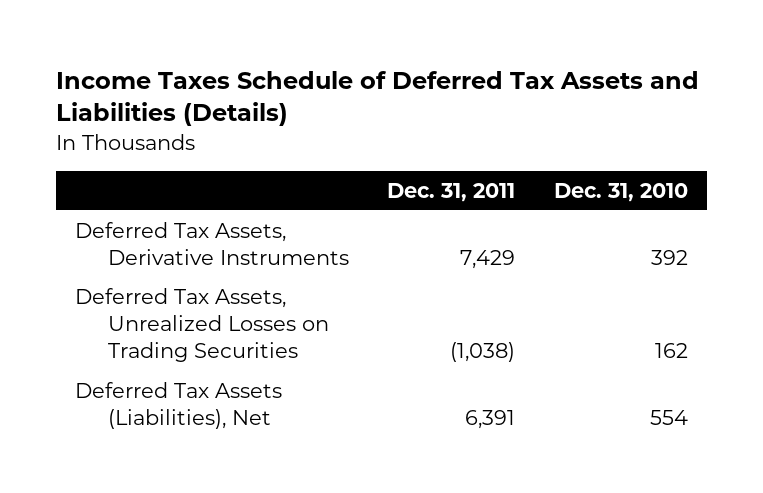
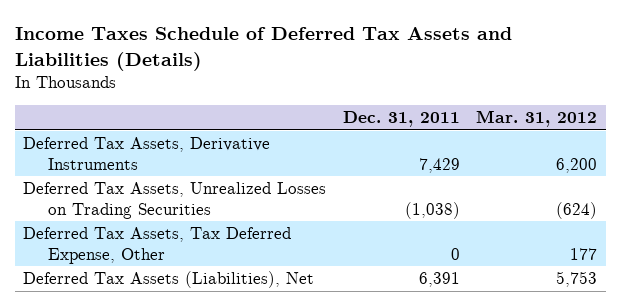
[553,182,688,202] Dec. 31, 2010 -> none
none -> [476,110,598,128] Mar. 31, 2012
none -> [22,227,291,264] Deferred Tax Assets, Tax Deferred Expense, Other

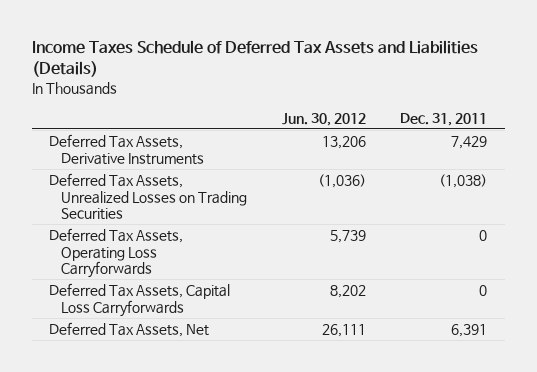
[476,110,598,128] Mar. 31, 2012 -> none
none -> [281,112,366,126] Jun. 30, 2012
[22,227,291,264] Deferred Tax Assets, Tax Deferred Expense, Other -> none
none -> [49,228,184,279] Deferred Tax Assets, Operating Loss Carryforwards
none -> [49,283,231,317] Deferred Tax Assets, Capital Loss Carryforwards
[22,271,314,289] Deferred Tax Assets (Liabilities), Net -> [49,322,210,338] Deferred Tax Assets, Net

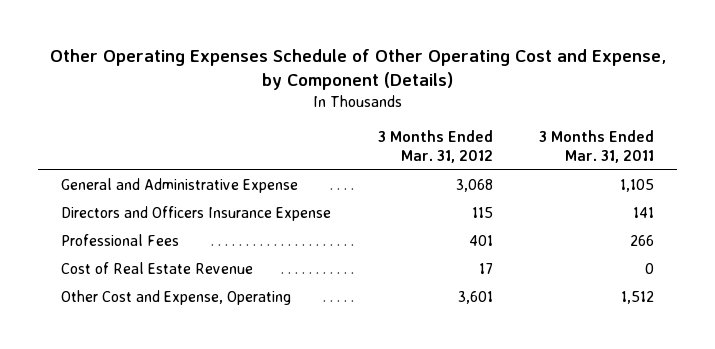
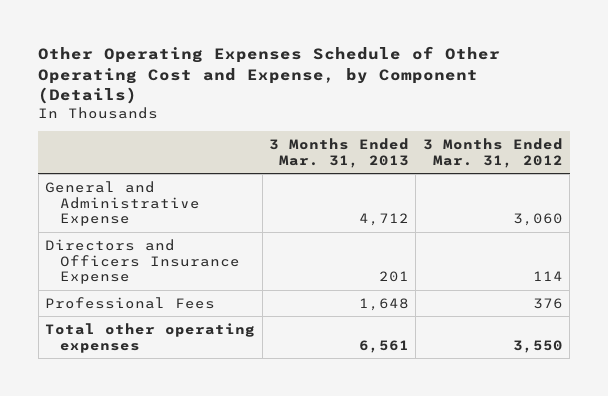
[539,130,655,163] 3 Months Ended Mar. 31, 2011 -> none
none -> [269,138,410,168] 3 Months Ended Mar. 31, 2013
[61,262,254,275] Cost of Real Estate Revenue -> none
[455,179,493,193] 3,068 -> [512,213,563,227] 3,060
[471,207,493,219] 115 -> [532,271,563,282] 114
[468,235,493,247] 401 -> [532,297,563,309] 376
[61,290,292,306] Other Cost and Expense, Operating -> [45,322,256,353] Total other operating expenses
[457,291,493,305] 3,601 -> [512,339,563,353] 3,550

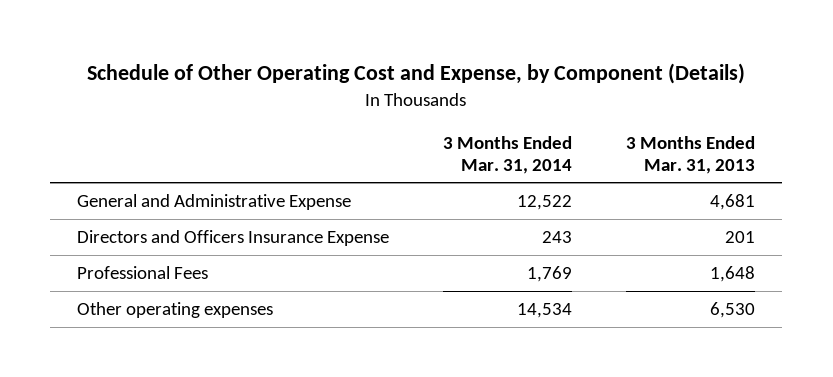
[38,46,501,105] Other Operating Expenses Schedule of Other Operating Cost and Expense, by Component (Details) -> [87,62,746,84] Schedule of Other Operating Cost and Expense, by Component (Details)
[422,138,563,168] 3 Months Ended Mar. 31, 2012 -> none
none -> [443,135,573,174] 3 Months Ended Mar. 31, 2014
[359,213,410,227] 4,712 -> [710,194,756,211] 4,681
[45,322,256,353] Total other operating expenses -> [77,302,274,319] Other operating expenses
[359,339,410,353] 6,561 -> [710,302,756,319] 6,530

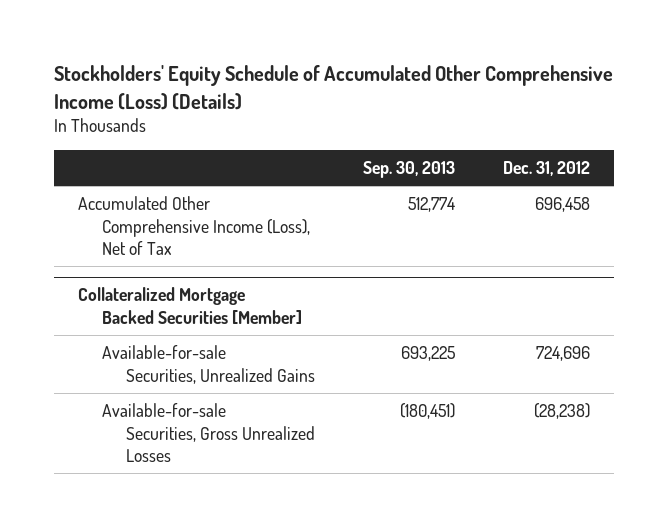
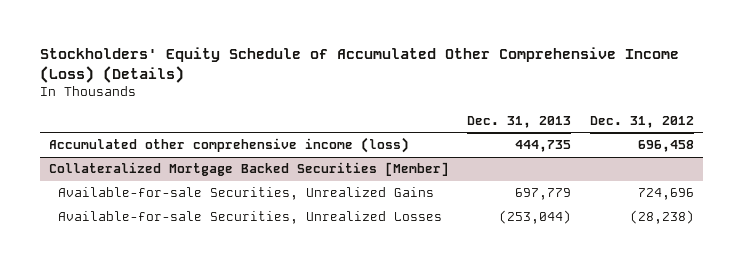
[362,161,455,179] Sep. 30, 2013 -> none
none -> [467,115,572,128] Dec. 31, 2013
[77,196,310,256] Accumulated Other Comprehensive Income (Loss), Net of Tax -> [49,137,410,154] Accumulated other comprehensive income (loss)
[101,403,315,463] Available-for-sale Securities, Gross Unrealized Losses -> [58,211,443,225] Available-for-sale Securities, Unrealized Losses

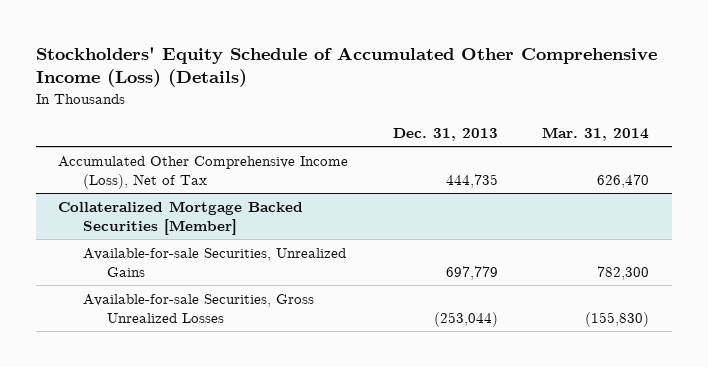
[589,115,694,128] Dec. 31, 2012 -> none
none -> [542,126,650,141] Mar. 31, 2014
[49,137,410,154] Accumulated other comprehensive income (loss) -> [58,155,349,189] Accumulated Other Comprehensive Income (Loss), Net of Tax
[58,211,443,225] Available-for-sale Securities, Unrealized Losses -> [82,293,314,323] Available-for-sale Securities, Gross Unrealized Losses

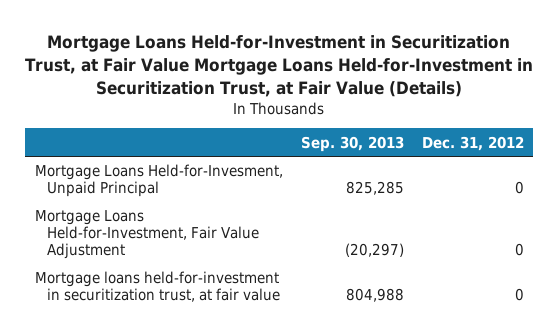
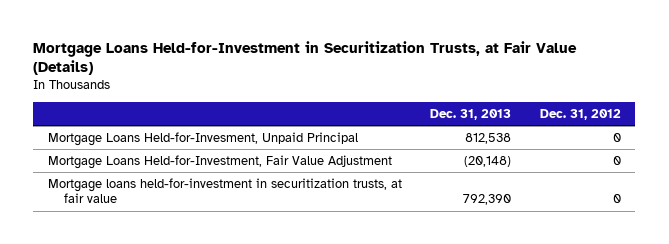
[25,35,534,97] Mortgage Loans Held-for-Investment in Securitization Trust, at Fair Value Mortgage Loans Held-for-Investment in Securitization Trust, at Fair Value (Details) -> [33,40,578,76] Mortgage Loans Held-for-Investment in Securitization Trusts, at Fair Value (Details)
[300,135,404,152] Sep. 30, 2013 -> none
none -> [430,108,512,120] Dec. 31, 2013
[34,271,281,303] Mortgage loans held-for-investment in securitization trust, at fair value -> [47,177,402,204] Mortgage loans held-for-investment in securitization trusts, at fair value

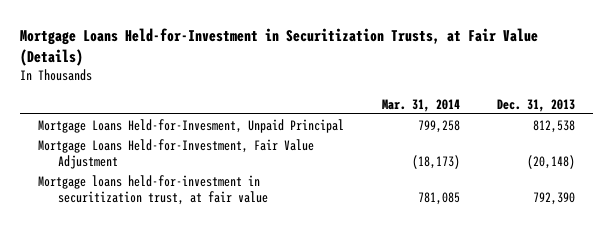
[539,108,621,120] Dec. 31, 2012 -> none
none -> [381,98,460,112] Mar. 31, 2014
[47,177,402,204] Mortgage loans held-for-investment in securitization trusts, at fair value -> [38,174,268,205] Mortgage loans held-for-investment in securitization trust, at fair value

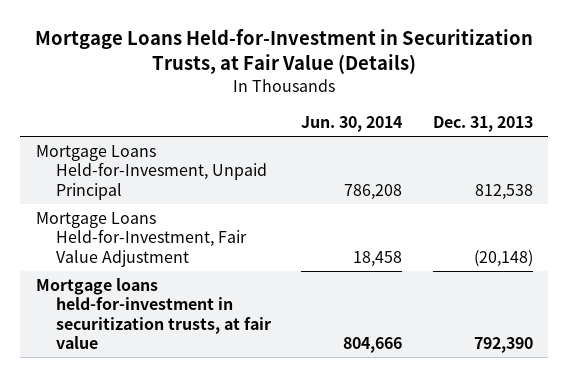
[381,98,460,112] Mar. 31, 2014 -> none
none -> [301,115,403,132] Jun. 30, 2014
[38,174,268,205] Mortgage loans held-for-investment in securitization trust, at fair value -> [35,277,271,350] Mortgage loans held-for-investment in securitization trusts, at fair value

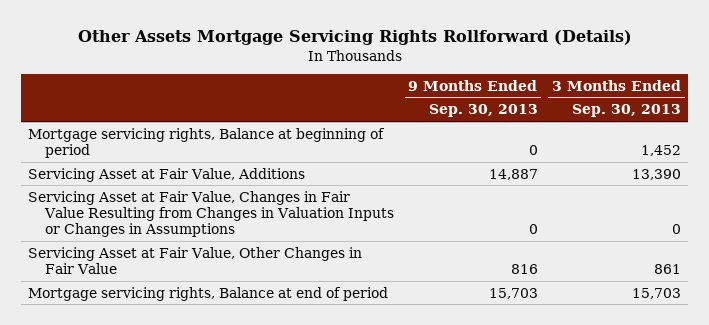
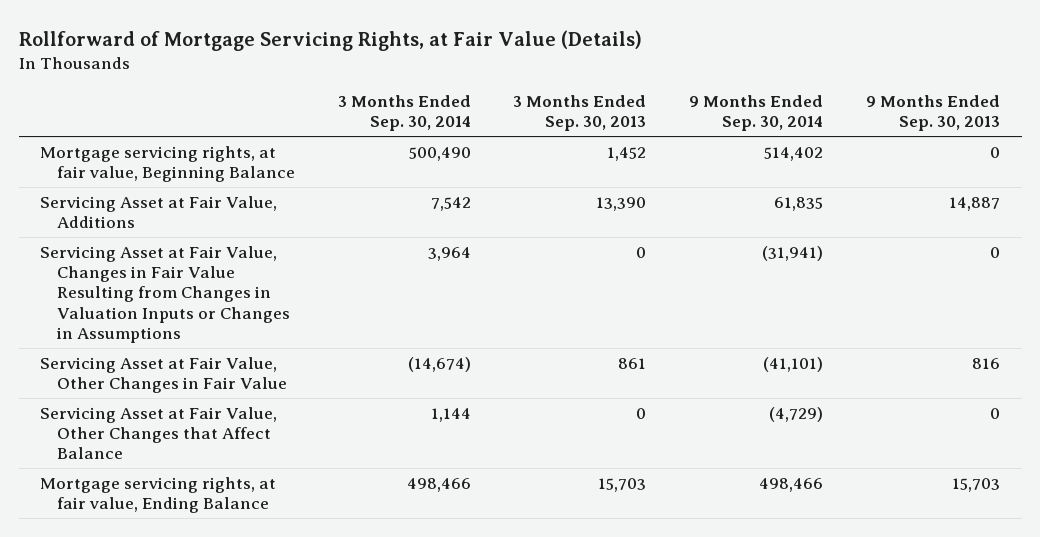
[77,30,632,46] Other Assets Mortgage Servicing Rights Rollforward (Details) -> [18,29,642,51] Rollforward of Mortgage Servicing Rights, at Fair Value (Details)
none -> [337,94,471,132] 3 Months Ended Sep. 30, 2014
none -> [689,94,824,132] 9 Months Ended Sep. 30, 2014
[28,127,386,159] Mortgage servicing rights, Balance at beginning of period -> [40,145,295,183] Mortgage servicing rights, at fair value, Beginning Balance
none -> [40,406,278,460] Servicing Asset at Fair Value, Other Changes that Affect Balance
[28,286,389,301] Mortgage servicing rights, Balance at end of period -> [40,476,277,514] Mortgage servicing rights, at fair value, Ending Balance

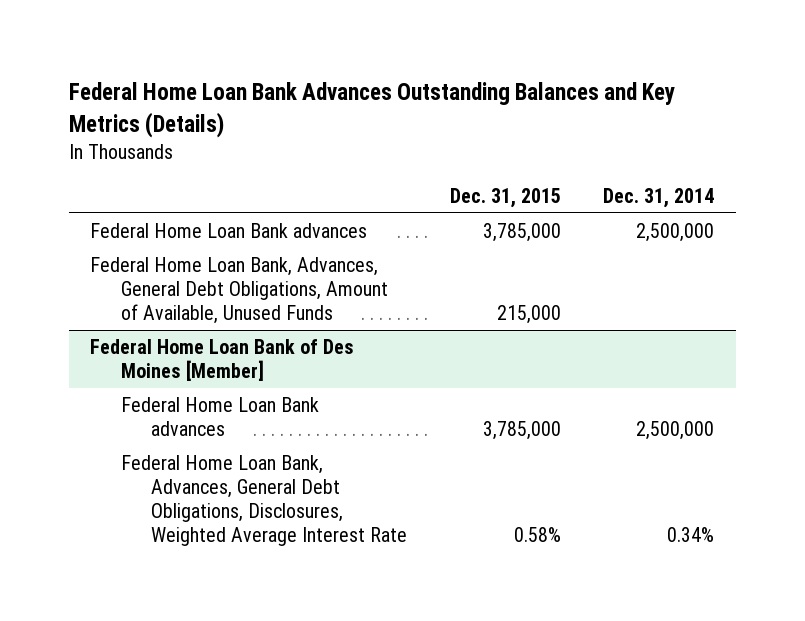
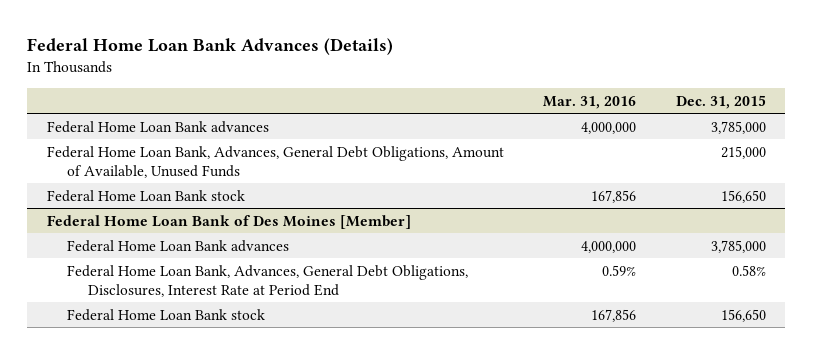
[69,82,676,138] Federal Home Loan Bank Advances Outstanding Balances and Key Metrics (Details) -> [27,38,394,56] Federal Home Loan Bank Advances (Details)
[603,188,715,209] Dec. 31, 2014 -> none
none -> [543,95,637,109] Mar. 31, 2016
none -> [47,189,246,202] Federal Home Loan Bank stock
[120,455,408,546] Federal Home Loan Bank, Advances, General Debt Obligations, Disclosures, Weighted Average Interest Rate -> [67,264,469,297] Federal Home Loan Bank, Advances, General Debt Obligations, Disclosures, Interest Rate at Period End
none -> [67,308,266,321] Federal Home Loan Bank stock

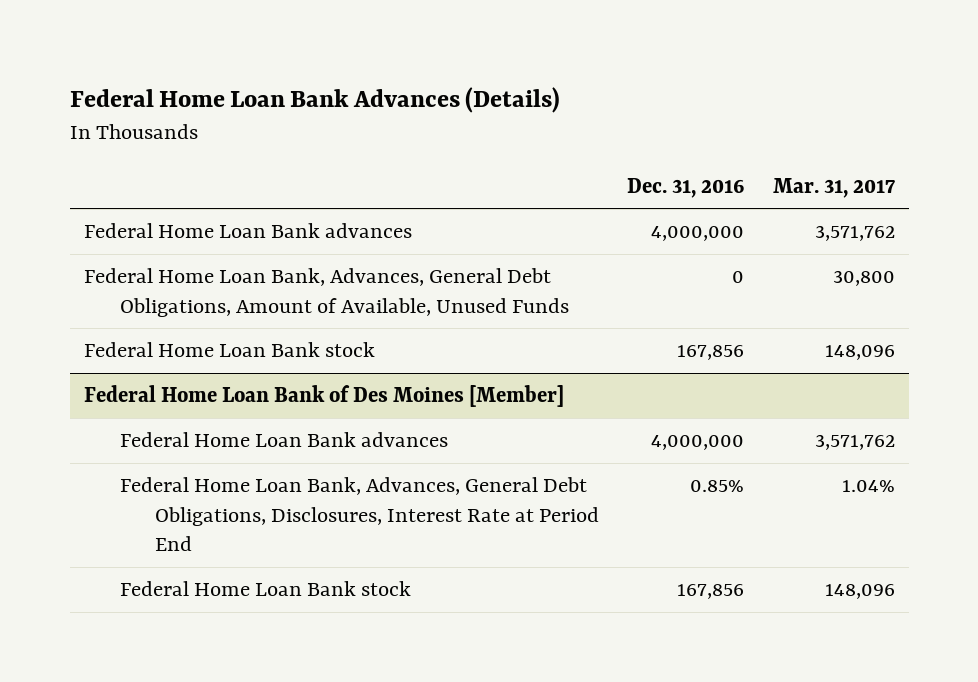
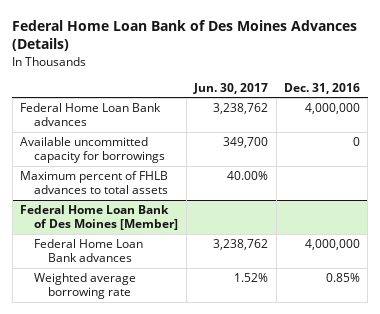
[69,87,560,114] Federal Home Loan Bank Advances (Details) -> [12,19,358,52] Federal Home Loan Bank of Des Moines Advances (Details)
[772,177,895,198] Mar. 31, 2017 -> none
none -> [193,82,269,94] Jun. 30, 2017
[83,342,375,358] Federal Home Loan Bank stock -> none
[83,268,569,317] Federal Home Loan Bank, Advances, General Debt Obligations, Amount of Available, Unused Funds -> [20,136,166,164] Available uncommitted capacity for borrowings
none -> [20,170,169,195] Maximum percent of FHLB advances to total assets
[119,581,411,597] Federal Home Loan Bank stock -> none
[119,477,600,552] Federal Home Loan Bank, Advances, General Debt Obligations, Disclosures, Interest Rate at Period End -> [34,272,137,300] Weighted average borrowing rate

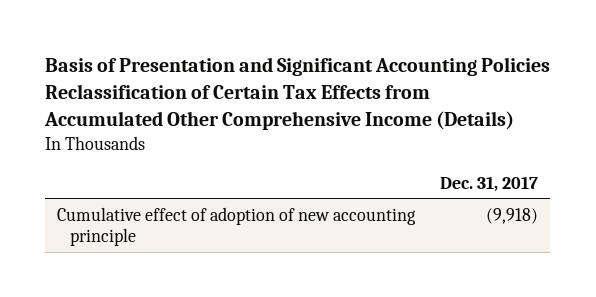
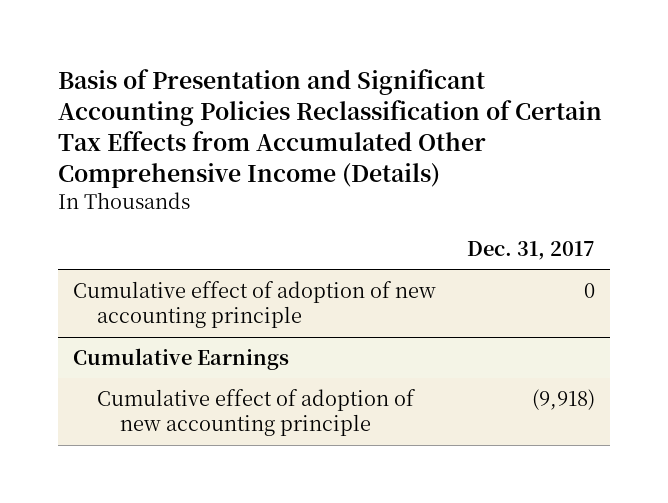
none -> [73,280,437,329] Cumulative effect of adoption of new accounting principle
none -> [73,347,290,370] Cumulative Earnings

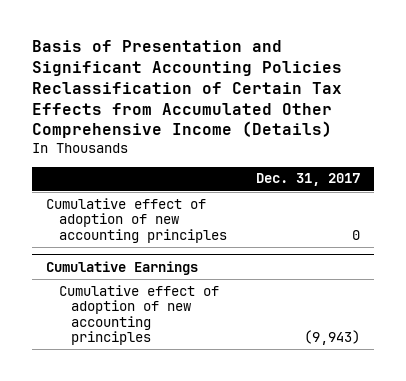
[73,280,437,329] Cumulative effect of adoption of new accounting principle -> [46,197,227,243] Cumulative effect of adoption of new accounting principles
[96,388,416,437] Cumulative effect of adoption of new accounting principle -> [58,284,219,346] Cumulative effect of adoption of new accounting principles
[531,388,595,410] (9,918) -> [303,330,360,346] (9,943)

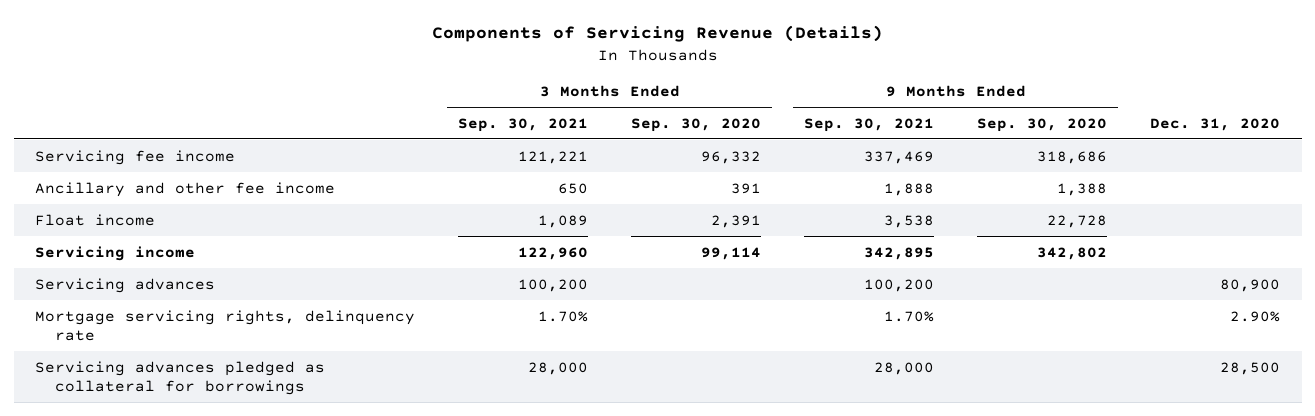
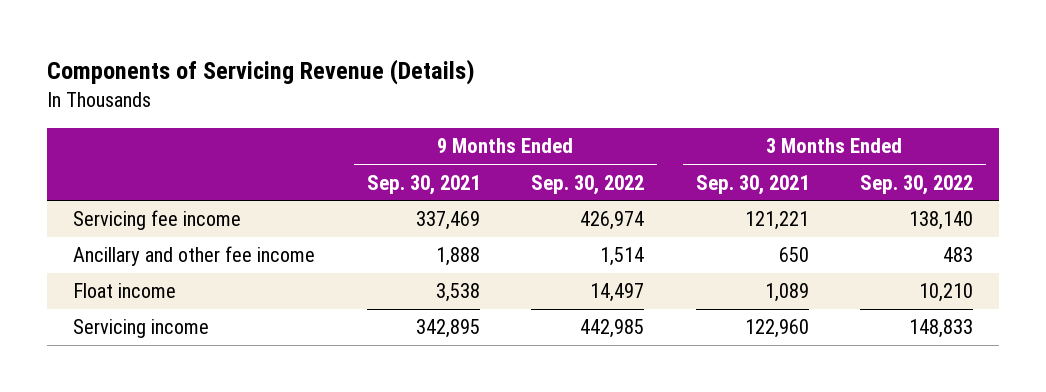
[631,117,762,132] Sep. 30, 2020 -> none
[977,117,1108,132] Sep. 30, 2020 -> none
[1150,117,1281,131] Dec. 31, 2020 -> none
none -> [531,174,645,195] Sep. 30, 2022
none -> [860,174,974,195] Sep. 30, 2022
[35,277,216,293] Servicing advances -> none
[35,309,416,341] Mortgage servicing rights, delinquency rate -> none
[35,360,326,395] Servicing advances pledged as collateral for borrowings -> none

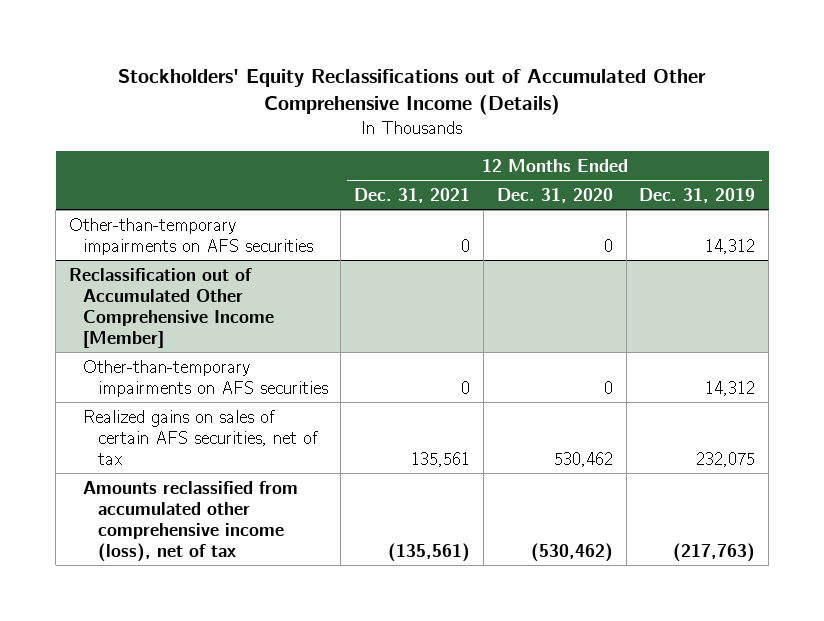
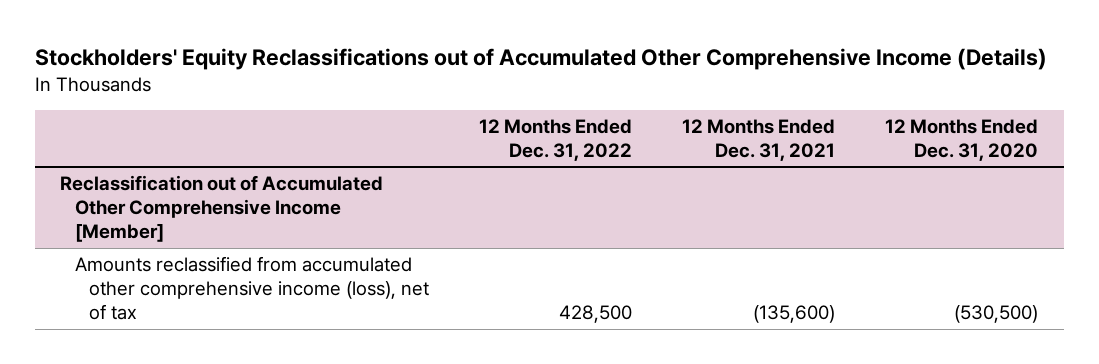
[639,187,756,203] Dec. 31, 2019 -> none
none -> [479,118,633,161] 12 Months Ended Dec. 31, 2022
[68,217,314,255] Other-than-temporary impairments on AFS securities -> none
[83,359,328,397] Other-than-temporary impairments on AFS securities -> none
[83,409,318,465] Realized gains on sales of certain AFS securities, net of tax -> none
[388,542,471,562] (135,561) -> [753,305,836,324] (135,600)
[530,542,613,562] (530,462) -> [954,305,1039,324] (530,500)

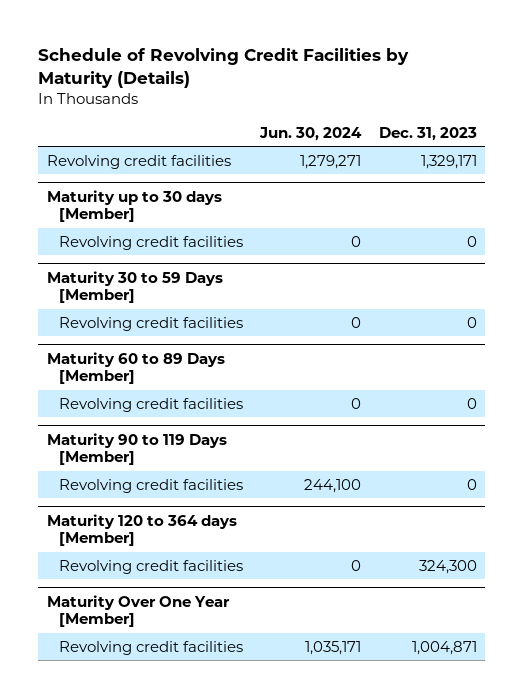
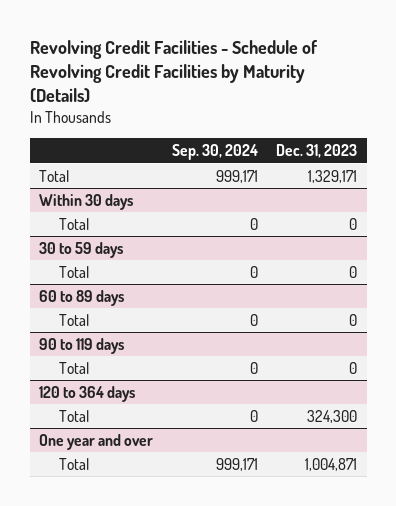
[38,48,410,89] Schedule of Revolving Credit Facilities by Maturity (Details) -> [29,39,318,103] Revolving Credit Facilities - Schedule of Revolving Credit Facilities by Maturity (Details)
[259,126,363,141] Jun. 30, 2024 -> none
none -> [171,144,258,161] Sep. 30, 2024
[46,154,231,169] Revolving credit facilities -> [39,169,70,182] Total
[46,189,222,223] Maturity up to 30 days [Member] -> [39,193,134,210] Within 30 days
[59,235,244,250] Revolving credit facilities -> [58,217,89,230] Total
[46,270,223,304] Maturity 30 to 59 Days [Member] -> [39,241,124,258] 30 to 59 days
[59,316,244,331] Revolving credit facilities -> [58,265,89,278] Total
[46,351,225,385] Maturity 60 to 89 Days [Member] -> [39,289,125,306] 60 to 89 days
[59,397,244,412] Revolving credit facilities -> [58,313,89,326] Total
[46,432,227,466] Maturity 90 to 119 Days [Member] -> [39,337,125,354] 90 to 119 days
[59,478,244,493] Revolving credit facilities -> [58,361,89,374] Total
[46,513,237,547] Maturity 120 to 364 days [Member] -> [39,385,136,402] 120 to 364 days
[59,559,244,574] Revolving credit facilities -> [58,409,89,422] Total
[46,594,230,628] Maturity Over One Year [Member] -> [39,433,154,450] One year and over
[59,640,244,655] Revolving credit facilities -> [58,457,89,470] Total

